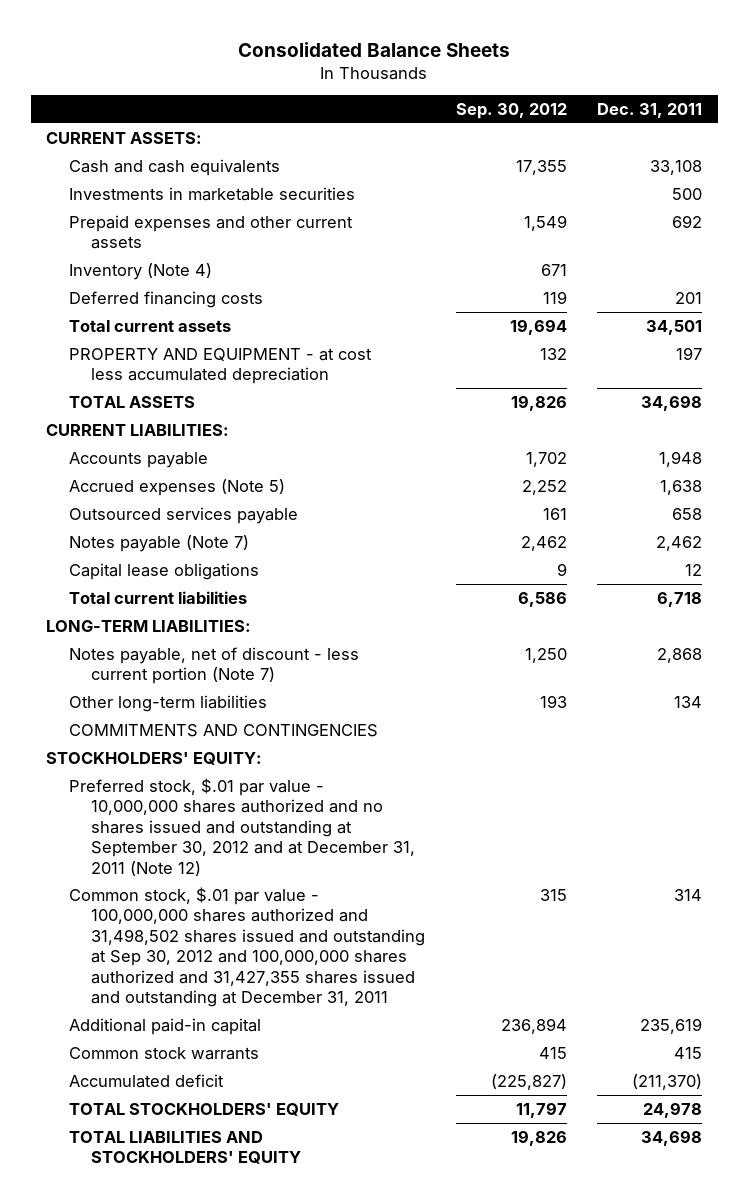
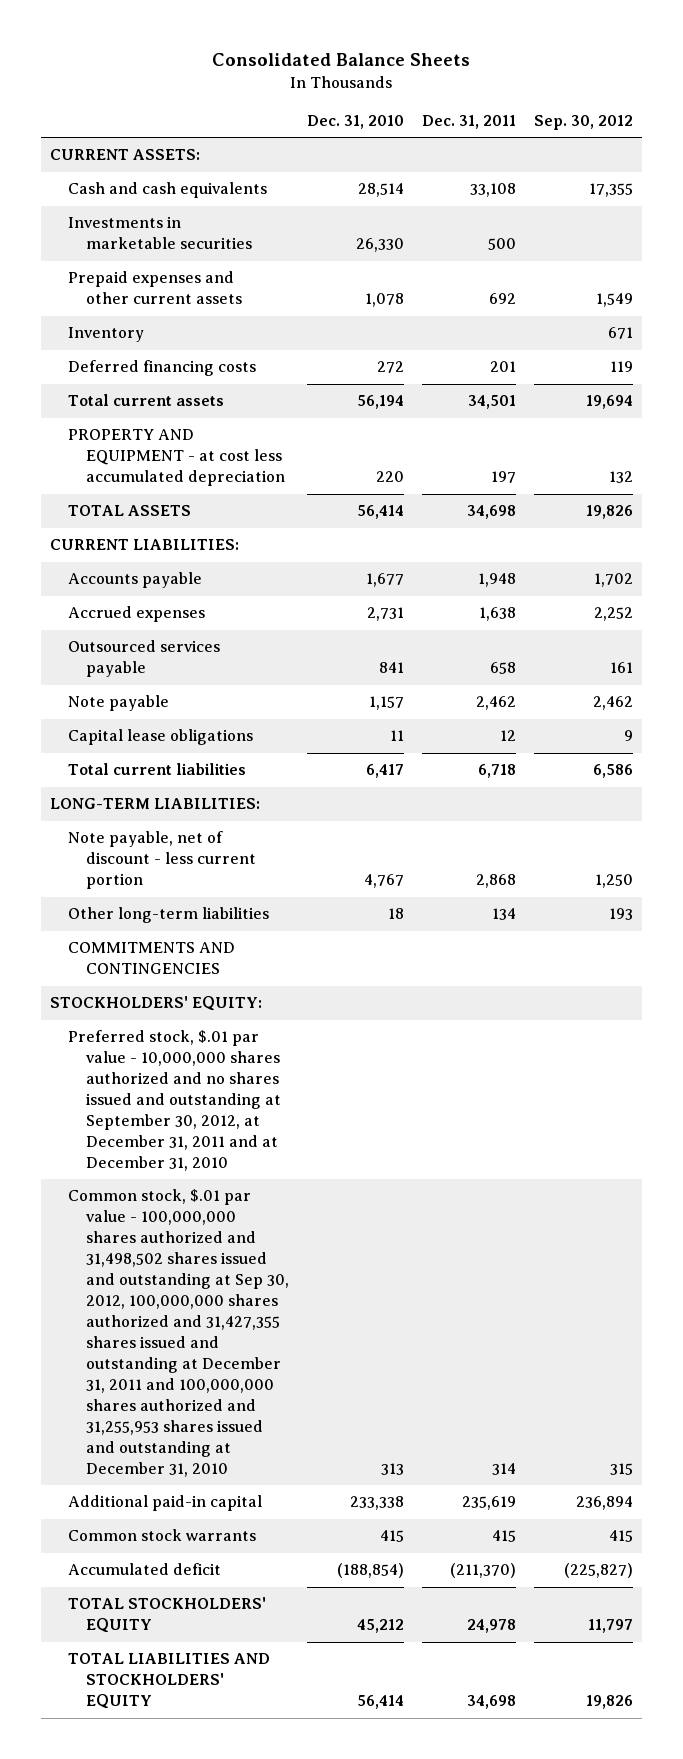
none -> [306,115,404,130] Dec. 31, 2010
[68,262,212,280] Inventory (Note 4) -> [67,327,144,343] Inventory
[68,478,285,496] Accrued expenses (Note 5) -> [67,606,205,623] Accrued expenses
[68,534,249,552] Notes payable (Note 7) -> [67,695,169,712] Note payable
[68,646,359,685] Notes payable, net of discount - less current portion (Note 7) -> [67,831,256,890] Note payable, net of discount - less current portion
[68,777,416,876] Preferred stock, $.01 par value - 10,000,000 shares authorized and no shares issued and outstanding at September 30, 2012 and at December 31, 2011 (Note 12) -> [67,1030,281,1172] Preferred stock, $.01 par value - 10,000,000 shares authorized and no shares issued and outstanding at September 30, 2012, at December 31, 2011 and at December 31, 2010
[68,886,426,1008] Common stock, $.01 par value - 100,000,000 shares authorized and 31,498,502 shares issued and outstanding at Sep 30, 2012 and 100,000,000 shares authorized and 31,427,355 shares issued and outstanding at December 31, 2011 -> [67,1189,289,1477] Common stock, $.01 par value - 100,000,000 shares authorized and 31,498,502 shares issued and outstanding at Sep 30, 2012, 100,000,000 shares authorized and 31,427,355 shares issued and outstanding at December 31, 2011 and 100,000,000 shares authorized and 31,255,953 shares issued and outstanding at December 31, 2010

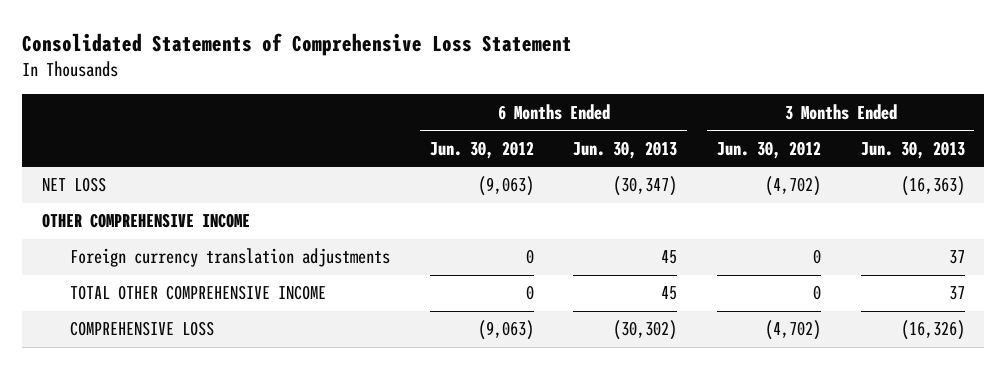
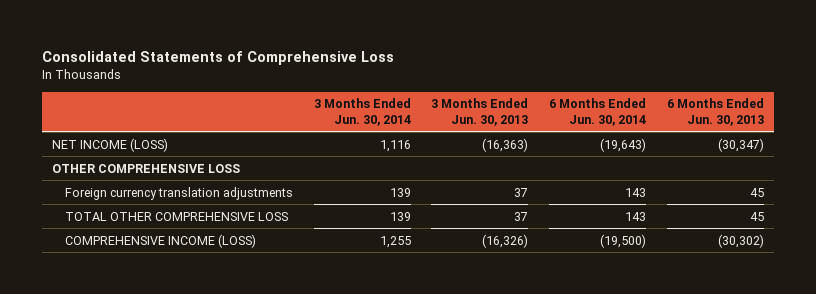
[21,32,572,56] Consolidated Statements of Comprehensive Loss Statement -> [41,50,394,65] Consolidated Statements of Comprehensive Loss
[429,140,534,159] Jun. 30, 2012 -> none
[716,140,821,159] Jun. 30, 2012 -> none
none -> [313,98,411,126] 3 Months Ended Jun. 30, 2014
none -> [549,98,647,126] 6 Months Ended Jun. 30, 2014
[41,177,106,193] NET LOSS -> [52,137,169,152] NET INCOME (LOSS)
[41,213,250,229] OTHER COMPREHENSIVE INCOME -> [52,163,241,173] OTHER COMPREHENSIVE LOSS
[70,285,327,301] TOTAL OTHER COMPREHENSIVE INCOME -> [64,211,288,221] TOTAL OTHER COMPREHENSIVE LOSS
[70,321,215,337] COMPREHENSIVE LOSS -> [64,233,256,248] COMPREHENSIVE INCOME (LOSS)

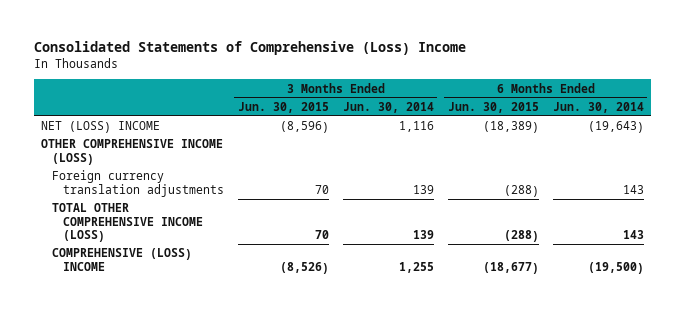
[41,50,394,65] Consolidated Statements of Comprehensive Loss -> [33,40,466,55] Consolidated Statements of Comprehensive (Loss) Income
[431,98,529,126] 3 Months Ended Jun. 30, 2013 -> none
[666,98,764,126] 6 Months Ended Jun. 30, 2013 -> none
none -> [237,101,329,113] Jun. 30, 2015
none -> [447,101,539,113] Jun. 30, 2015
[52,137,169,152] NET INCOME (LOSS) -> [40,121,160,134] NET (LOSS) INCOME
[52,163,241,173] OTHER COMPREHENSIVE LOSS -> [40,139,223,165] OTHER COMPREHENSIVE INCOME (LOSS)
[64,211,288,221] TOTAL OTHER COMPREHENSIVE LOSS -> [51,203,203,243] TOTAL OTHER COMPREHENSIVE INCOME (LOSS)
[64,233,256,248] COMPREHENSIVE INCOME (LOSS) -> [51,248,192,271] COMPREHENSIVE (LOSS) INCOME

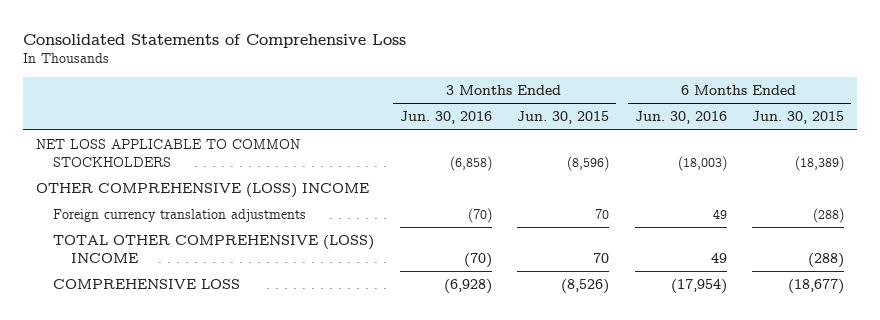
[33,40,466,55] Consolidated Statements of Comprehensive (Loss) Income -> [22,33,406,48] Consolidated Statements of Comprehensive Loss
[342,101,434,113] Jun. 30, 2014 -> none
[552,101,644,113] Jun. 30, 2014 -> none
none -> [399,111,492,125] Jun. 30, 2016
none -> [634,111,727,125] Jun. 30, 2016
[40,121,160,134] NET (LOSS) INCOME -> [35,138,300,167] NET LOSS APPLICABLE TO COMMON STOCKHOLDERS
[40,139,223,165] OTHER COMPREHENSIVE INCOME (LOSS) -> [35,182,369,198] OTHER COMPREHENSIVE (LOSS) INCOME
[51,203,203,243] TOTAL OTHER COMPREHENSIVE INCOME (LOSS) -> [53,234,375,263] TOTAL OTHER COMPREHENSIVE (LOSS) INCOME
[51,248,192,271] COMPREHENSIVE (LOSS) INCOME -> [53,278,241,289] COMPREHENSIVE LOSS

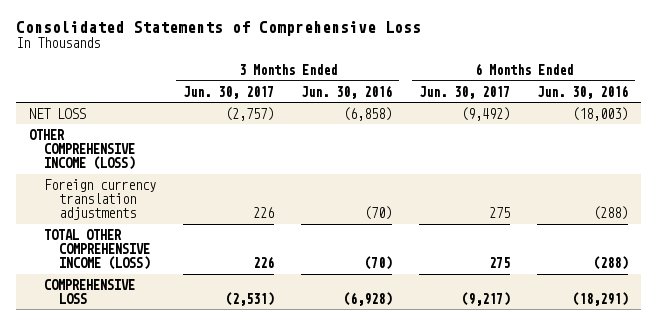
[517,111,610,125] Jun. 30, 2015 -> none
[752,111,845,125] Jun. 30, 2015 -> none
none -> [183,85,275,99] Jun. 30, 2017
none -> [419,85,511,99] Jun. 30, 2017
[35,138,300,167] NET LOSS APPLICABLE TO COMMON STOCKHOLDERS -> [29,107,87,119] NET LOSS
[35,182,369,198] OTHER COMPREHENSIVE (LOSS) INCOME -> [29,128,136,171] OTHER COMPREHENSIVE INCOME (LOSS)
[712,208,727,219] 49 -> [592,206,628,221] (288)
[53,234,375,263] TOTAL OTHER COMPREHENSIVE (LOSS) INCOME -> [44,228,150,271] TOTAL OTHER COMPREHENSIVE INCOME (LOSS)
[710,252,727,263] 49 -> [592,256,628,271] (288)
[670,278,727,294] (17,954) -> [571,292,628,307] (18,291)

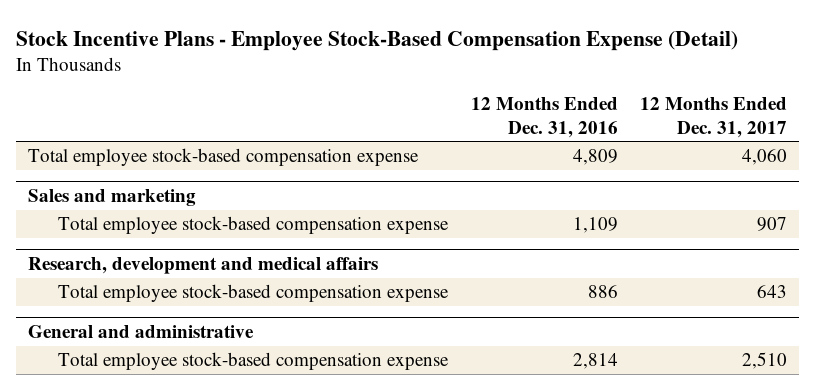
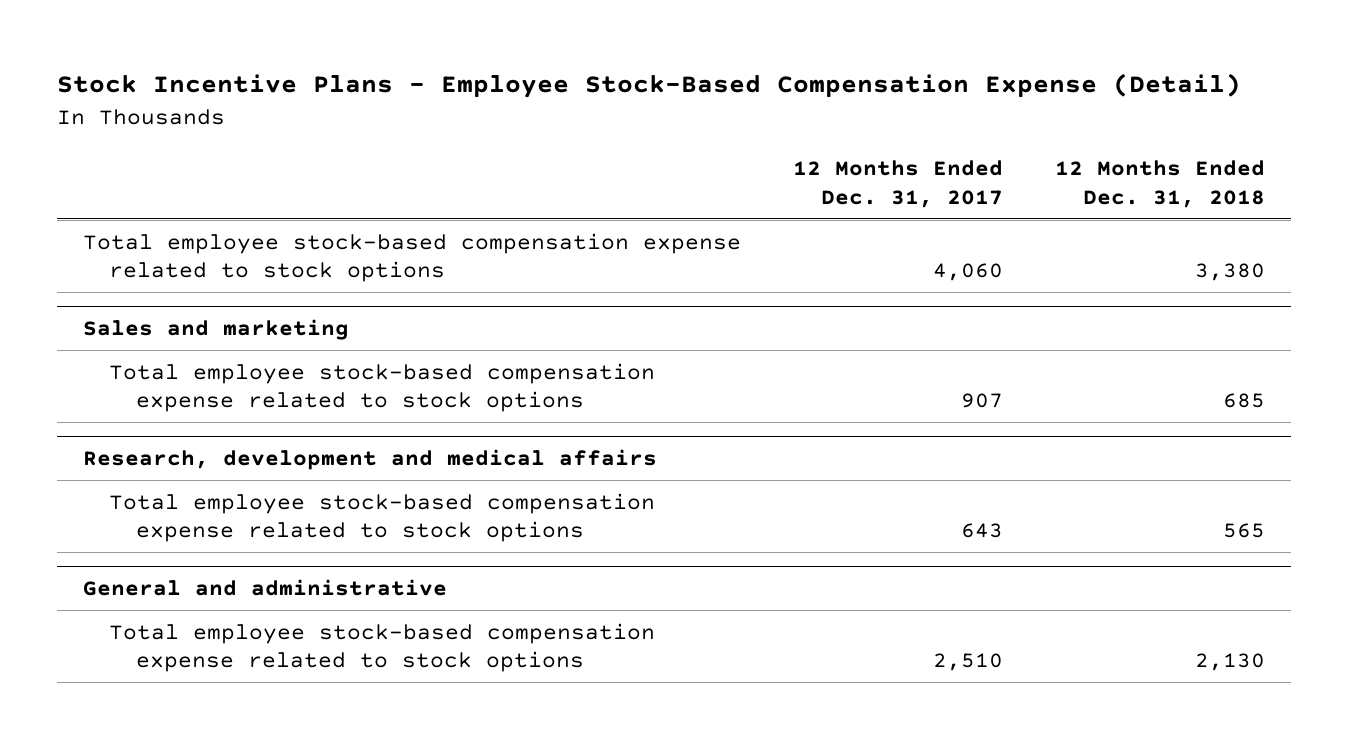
[470,97,618,138] 12 Months Ended Dec. 31, 2016 -> none
none -> [1054,160,1265,208] 12 Months Ended Dec. 31, 2018
[27,148,419,167] Total employee stock-based compensation expense -> [82,232,741,283] Total employee stock-based compensation expense related to stock options
[57,216,449,235] Total employee stock-based compensation expense -> [109,362,656,413] Total employee stock-based compensation expense related to stock options
[57,284,449,303] Total employee stock-based compensation expense -> [109,492,656,543] Total employee stock-based compensation expense related to stock options
[57,352,449,371] Total employee stock-based compensation expense -> [109,622,656,673] Total employee stock-based compensation expense related to stock options

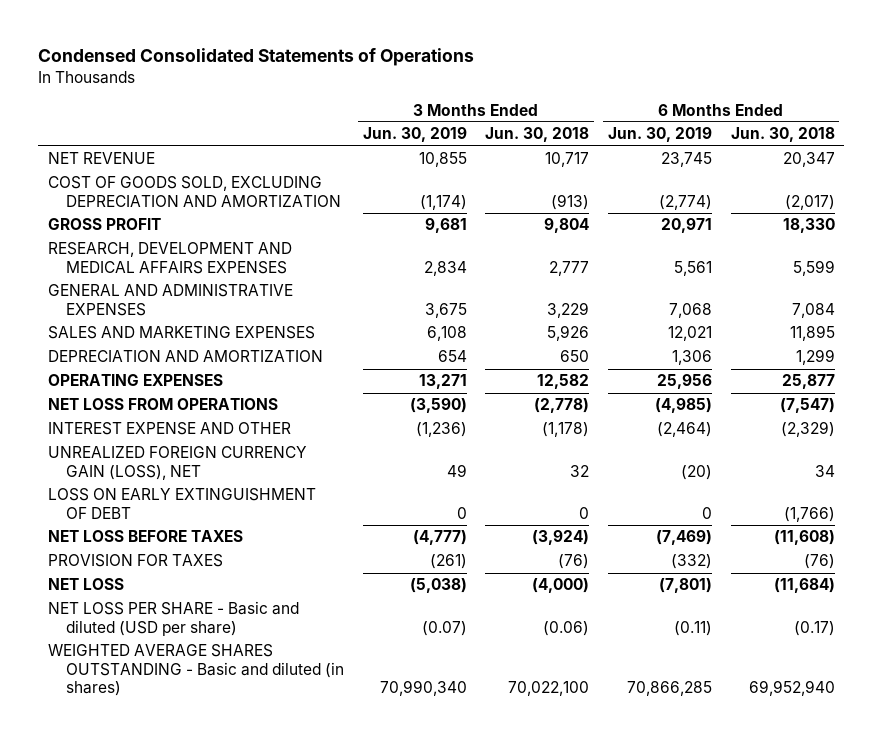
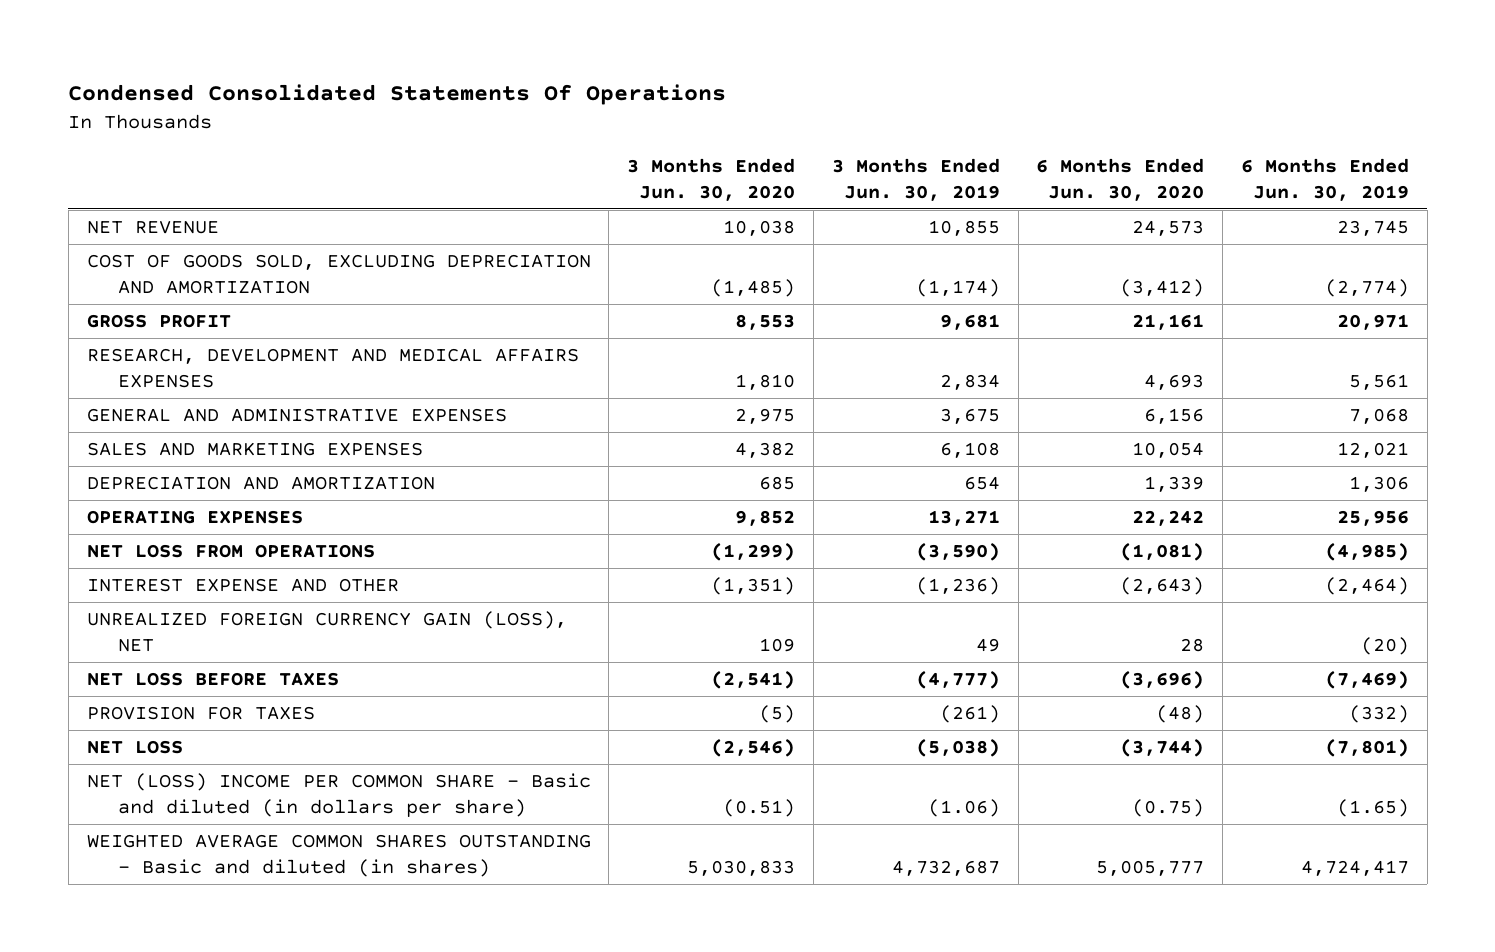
[38,48,475,67] Condensed Consolidated Statements of Operations -> [68,84,727,106] Condensed Consolidated Statements Of Operations
[485,127,590,143] Jun. 30, 2018 -> none
[730,127,835,143] Jun. 30, 2018 -> none
none -> [627,157,796,201] 3 Months Ended Jun. 30, 2020
none -> [1036,157,1205,201] 6 Months Ended Jun. 30, 2020
[47,488,316,519] LOSS ON EARLY EXTINGUISHMENT OF DEBT -> none
[47,601,299,636] NET LOSS PER SHARE - Basic and diluted (USD per share) -> [86,772,591,818] NET (LOSS) INCOME PER COMMON SHARE - Basic and diluted (in dollars per share)
[421,620,467,636] (0.07) -> [927,799,1000,818] (1.06)
[674,620,713,636] (0.11) -> [1336,799,1409,818] (1.65)
[47,644,344,697] WEIGHTED AVERAGE SHARES OUTSTANDING - Basic and diluted (in shares) -> [86,833,591,878] WEIGHTED AVERAGE COMMON SHARES OUTSTANDING - Basic and diluted (in shares)
[379,680,467,697] 70,990,340 -> [891,860,1000,877] 4,732,687
[627,681,713,697] 70,866,285 -> [1300,860,1409,877] 4,724,417

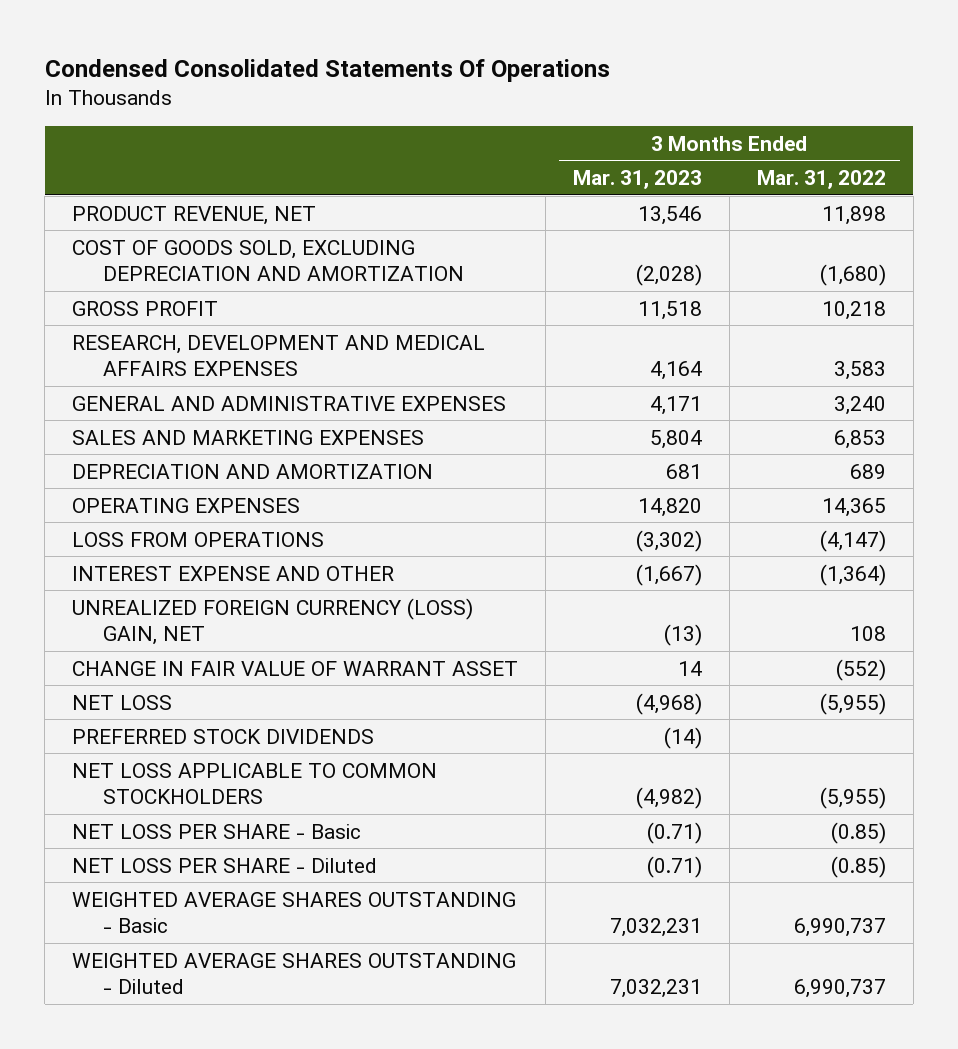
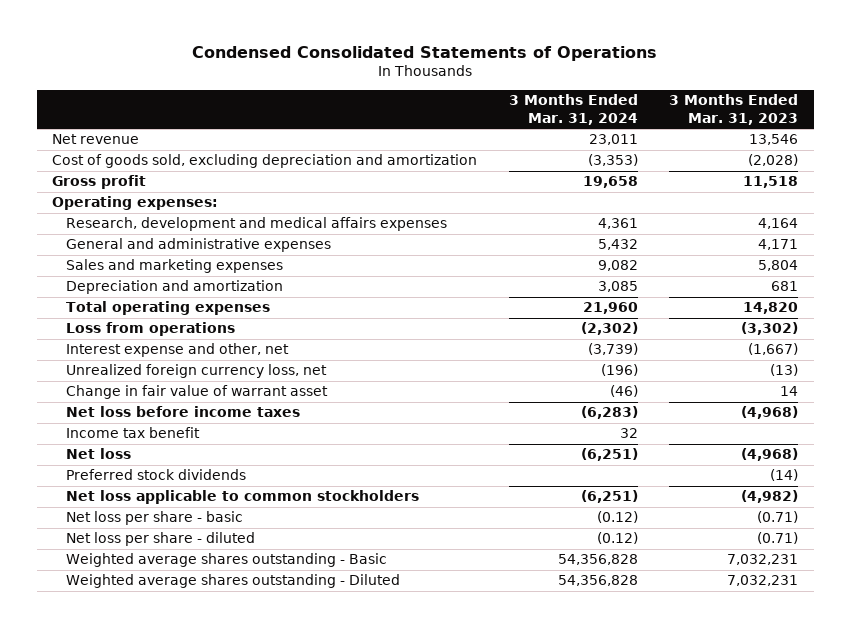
[44,59,610,83] Condensed Consolidated Statements Of Operations -> [192,45,658,61] Condensed Consolidated Statements of Operations
[756,169,886,189] Mar. 31, 2022 -> none
none -> [508,94,638,125] 3 Months Ended Mar. 31, 2024
[72,205,317,225] PRODUCT REVENUE, NET -> [52,134,140,145] Net revenue
[72,239,464,281] COST OF GOODS SOLD, EXCLUDING DEPRECIATION AND AMORTIZATION -> [52,154,478,169] Cost of goods sold, excluding depreciation and amortization
[72,300,219,316] GROSS PROFIT -> [52,175,147,190] Gross profit
none -> [52,196,219,211] Operating expenses:
[72,334,486,376] RESEARCH, DEVELOPMENT AND MEDICAL AFFAIRS EXPENSES -> [66,217,448,232] Research, development and medical affairs expenses
[72,395,507,411] GENERAL AND ADMINISTRATIVE EXPENSES -> [66,238,332,253] General and administrative expenses
[72,429,425,445] SALES AND MARKETING EXPENSES -> [66,259,284,274] Sales and marketing expenses
[72,463,434,479] DEPRECIATION AND AMORTIZATION -> [66,280,284,295] Depreciation and amortization
[72,497,301,513] OPERATING EXPENSES -> [66,301,271,316] Total operating expenses
[72,531,325,547] LOSS FROM OPERATIONS -> [66,322,236,337] Loss from operations
[72,565,395,581] INTEREST EXPENSE AND OTHER -> [66,343,290,358] Interest expense and other, net
[72,597,474,645] UNREALIZED FOREIGN CURRENCY (LOSS) GAIN, NET -> [66,364,328,379] Unrealized foreign currency loss, net
[72,660,519,676] CHANGE IN FAIR VALUE OF WARRANT ASSET -> [66,385,329,400] Change in fair value of warrant asset
none -> [66,406,301,418] Net loss before income taxes
none -> [66,427,201,439] Income tax benefit
[72,694,173,710] NET LOSS -> [66,448,132,460] Net loss
[72,728,375,744] PREFERRED STOCK DIVIDENDS -> [66,469,247,481] Preferred stock dividends
[72,762,438,804] NET LOSS APPLICABLE TO COMMON STOCKHOLDERS -> [66,490,420,505] Net loss applicable to common stockholders
[72,823,362,839] NET LOSS PER SHARE - Basic -> [66,511,244,526] Net loss per share - basic
[72,857,378,873] NET LOSS PER SHARE - Diluted -> [66,532,256,547] Net loss per share - diluted
[72,891,517,933] WEIGHTED AVERAGE SHARES OUTSTANDING - Basic -> [66,553,388,568] Weighted average shares outstanding - Basic
[72,952,517,994] WEIGHTED AVERAGE SHARES OUTSTANDING - Diluted -> [66,574,401,589] Weighted average shares outstanding - Diluted

